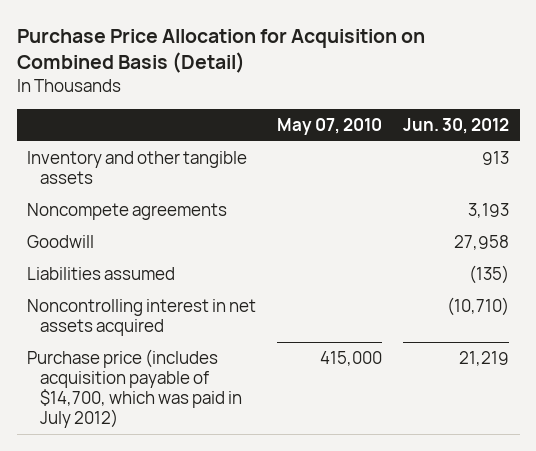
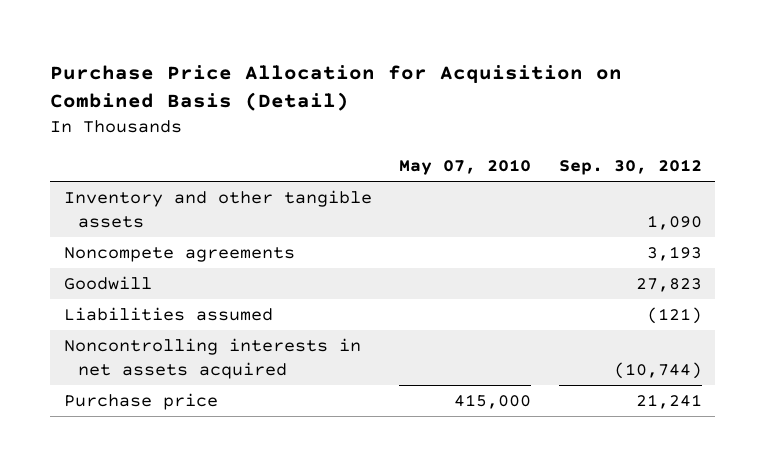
[403,118,510,135] Jun. 30, 2012 -> none
none -> [558,159,702,176] Sep. 30, 2012
[27,299,257,337] Noncontrolling interest in net assets acquired -> [63,337,361,379] Noncontrolling interests in net assets acquired
[27,349,242,429] Purchase price (includes acquisition payable of $14,700, which was paid in July 2012) -> [63,392,218,410] Purchase price

